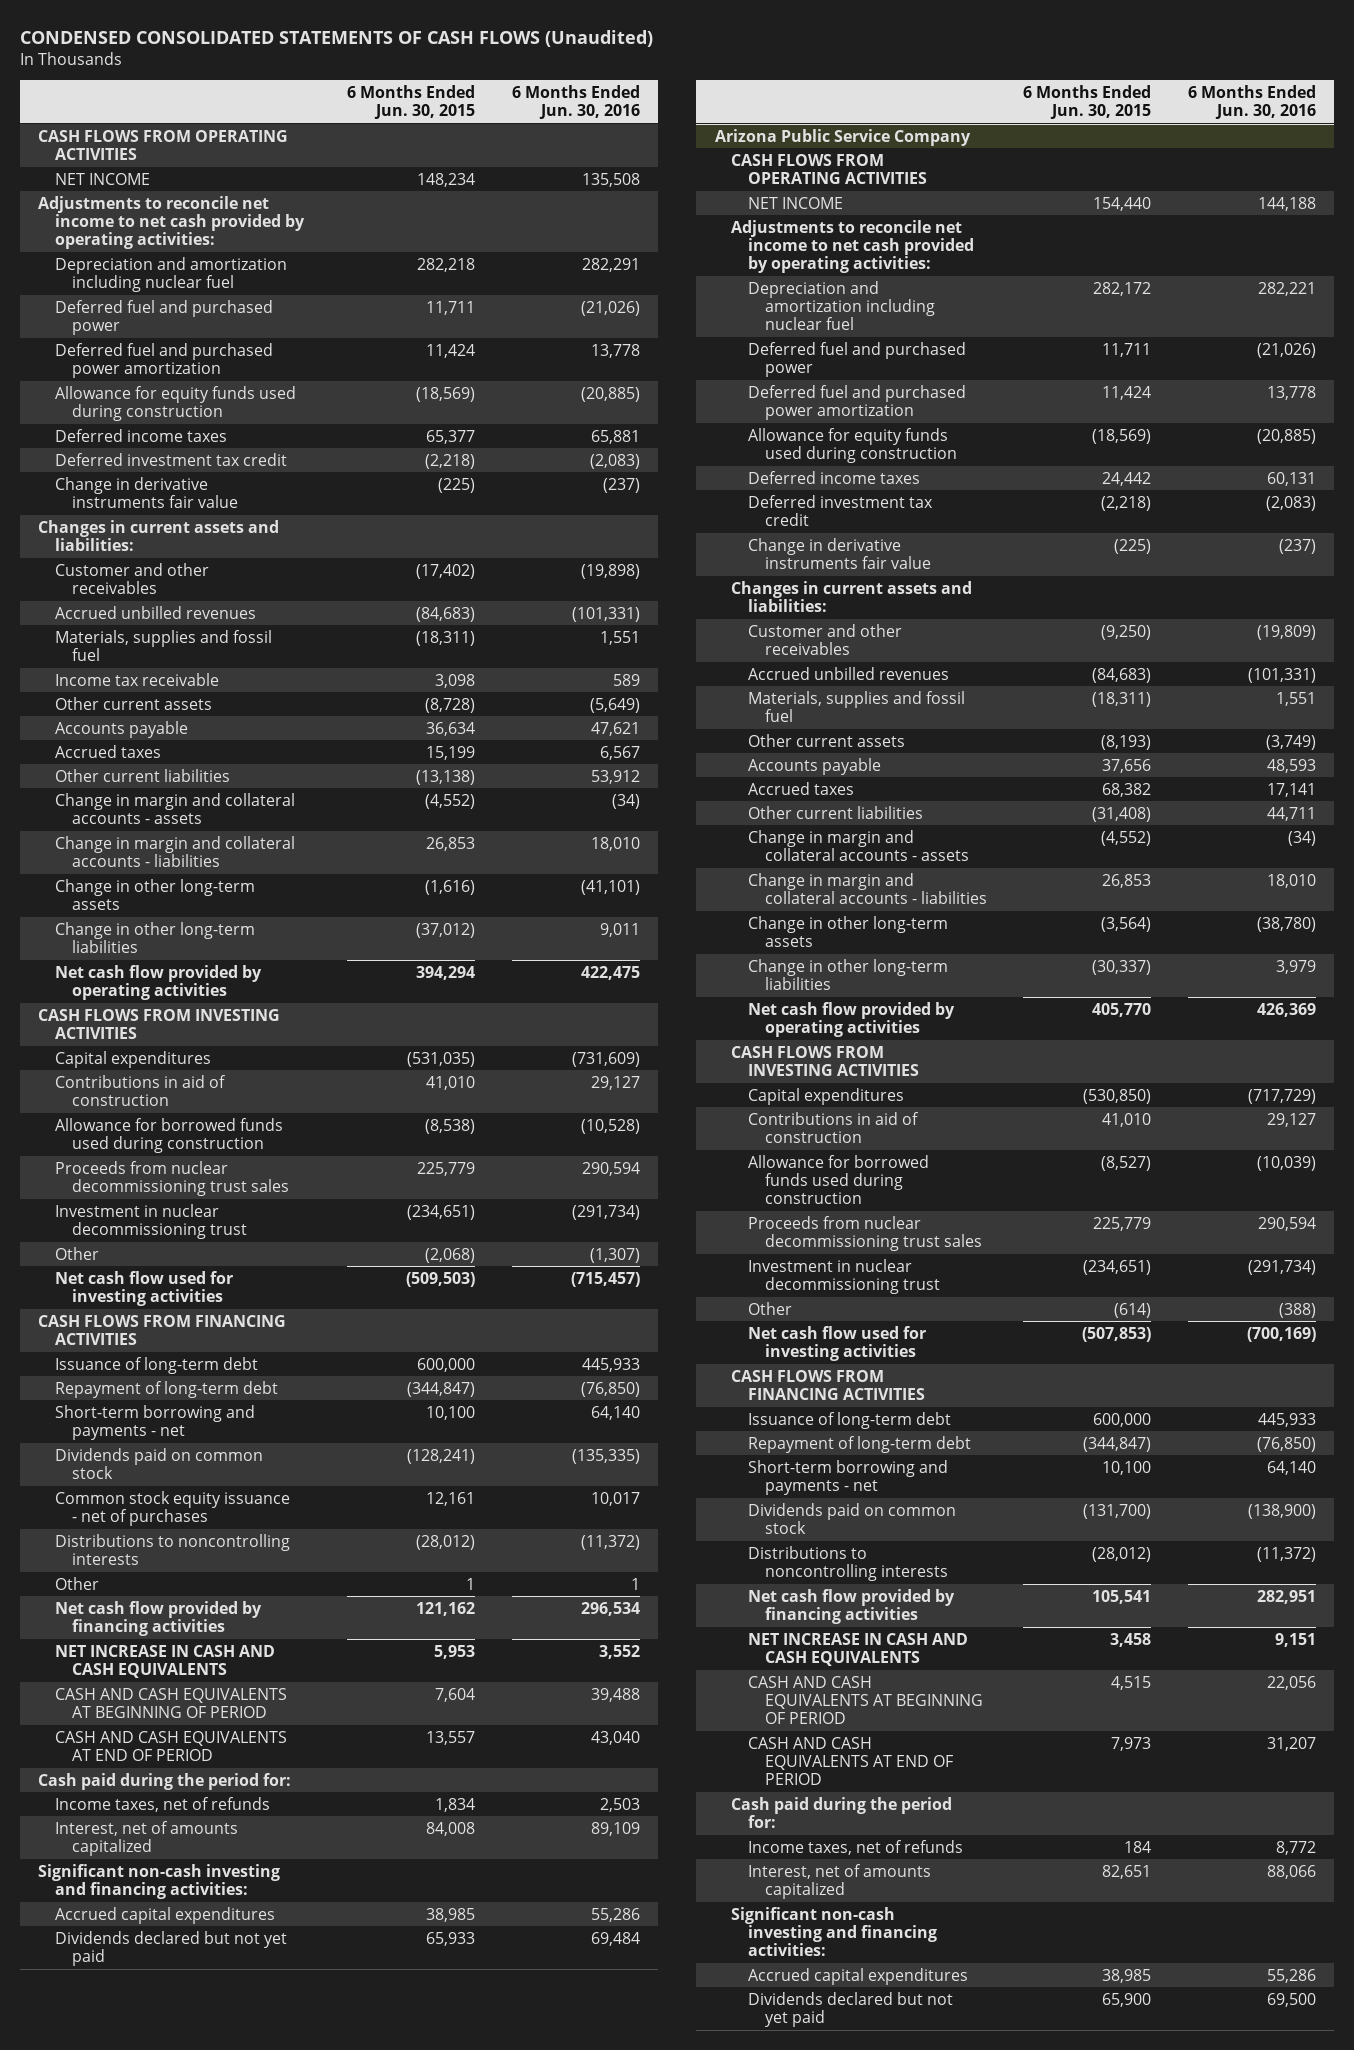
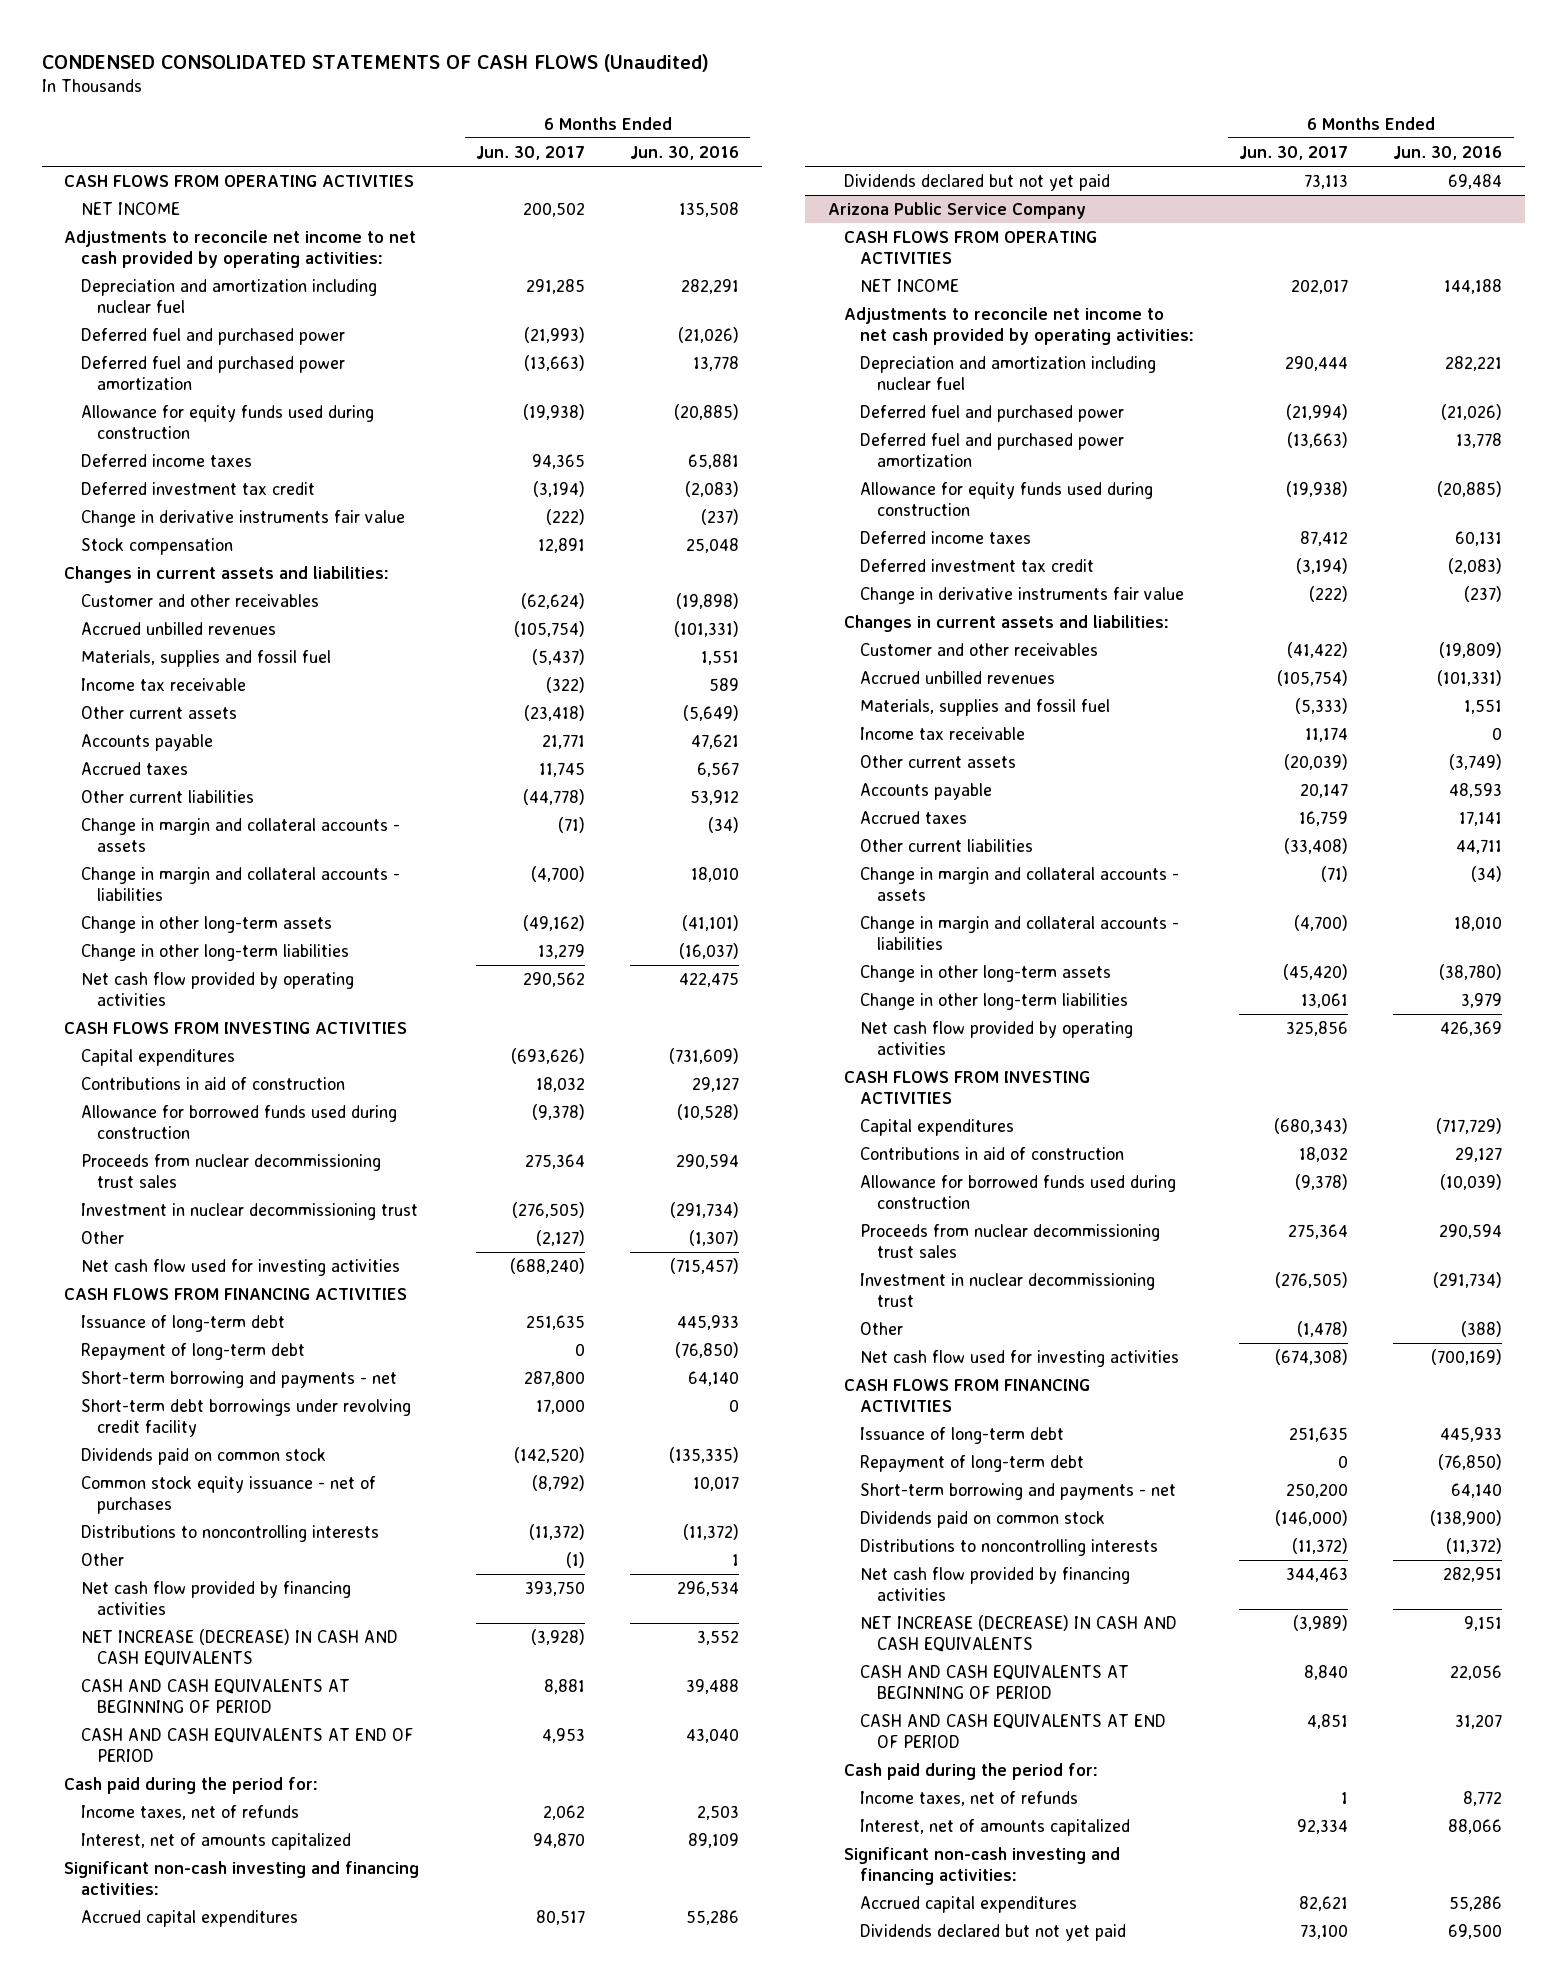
[347,84,476,119] 6 Months Ended Jun. 30, 2015 -> none
none -> [476,145,586,160] Jun. 30, 2017
none -> [80,538,233,556] Stock compensation
[599,922,640,937] 9,011 -> [679,943,740,960] (16,037)
none -> [80,1399,411,1437] Short-term debt borrowings under revolving credit facility
[55,1644,276,1678] NET INCREASE IN CASH AND CASH EQUIVALENTS -> [80,1629,398,1666] NET INCREASE (DECREASE) IN CASH AND CASH EQUIVALENTS
none -> [860,727,1026,741] Income tax receivable
[748,1632,969,1666] NET INCREASE IN CASH AND CASH EQUIVALENTS -> [860,1615,1178,1652] NET INCREASE (DECREASE) IN CASH AND CASH EQUIVALENTS

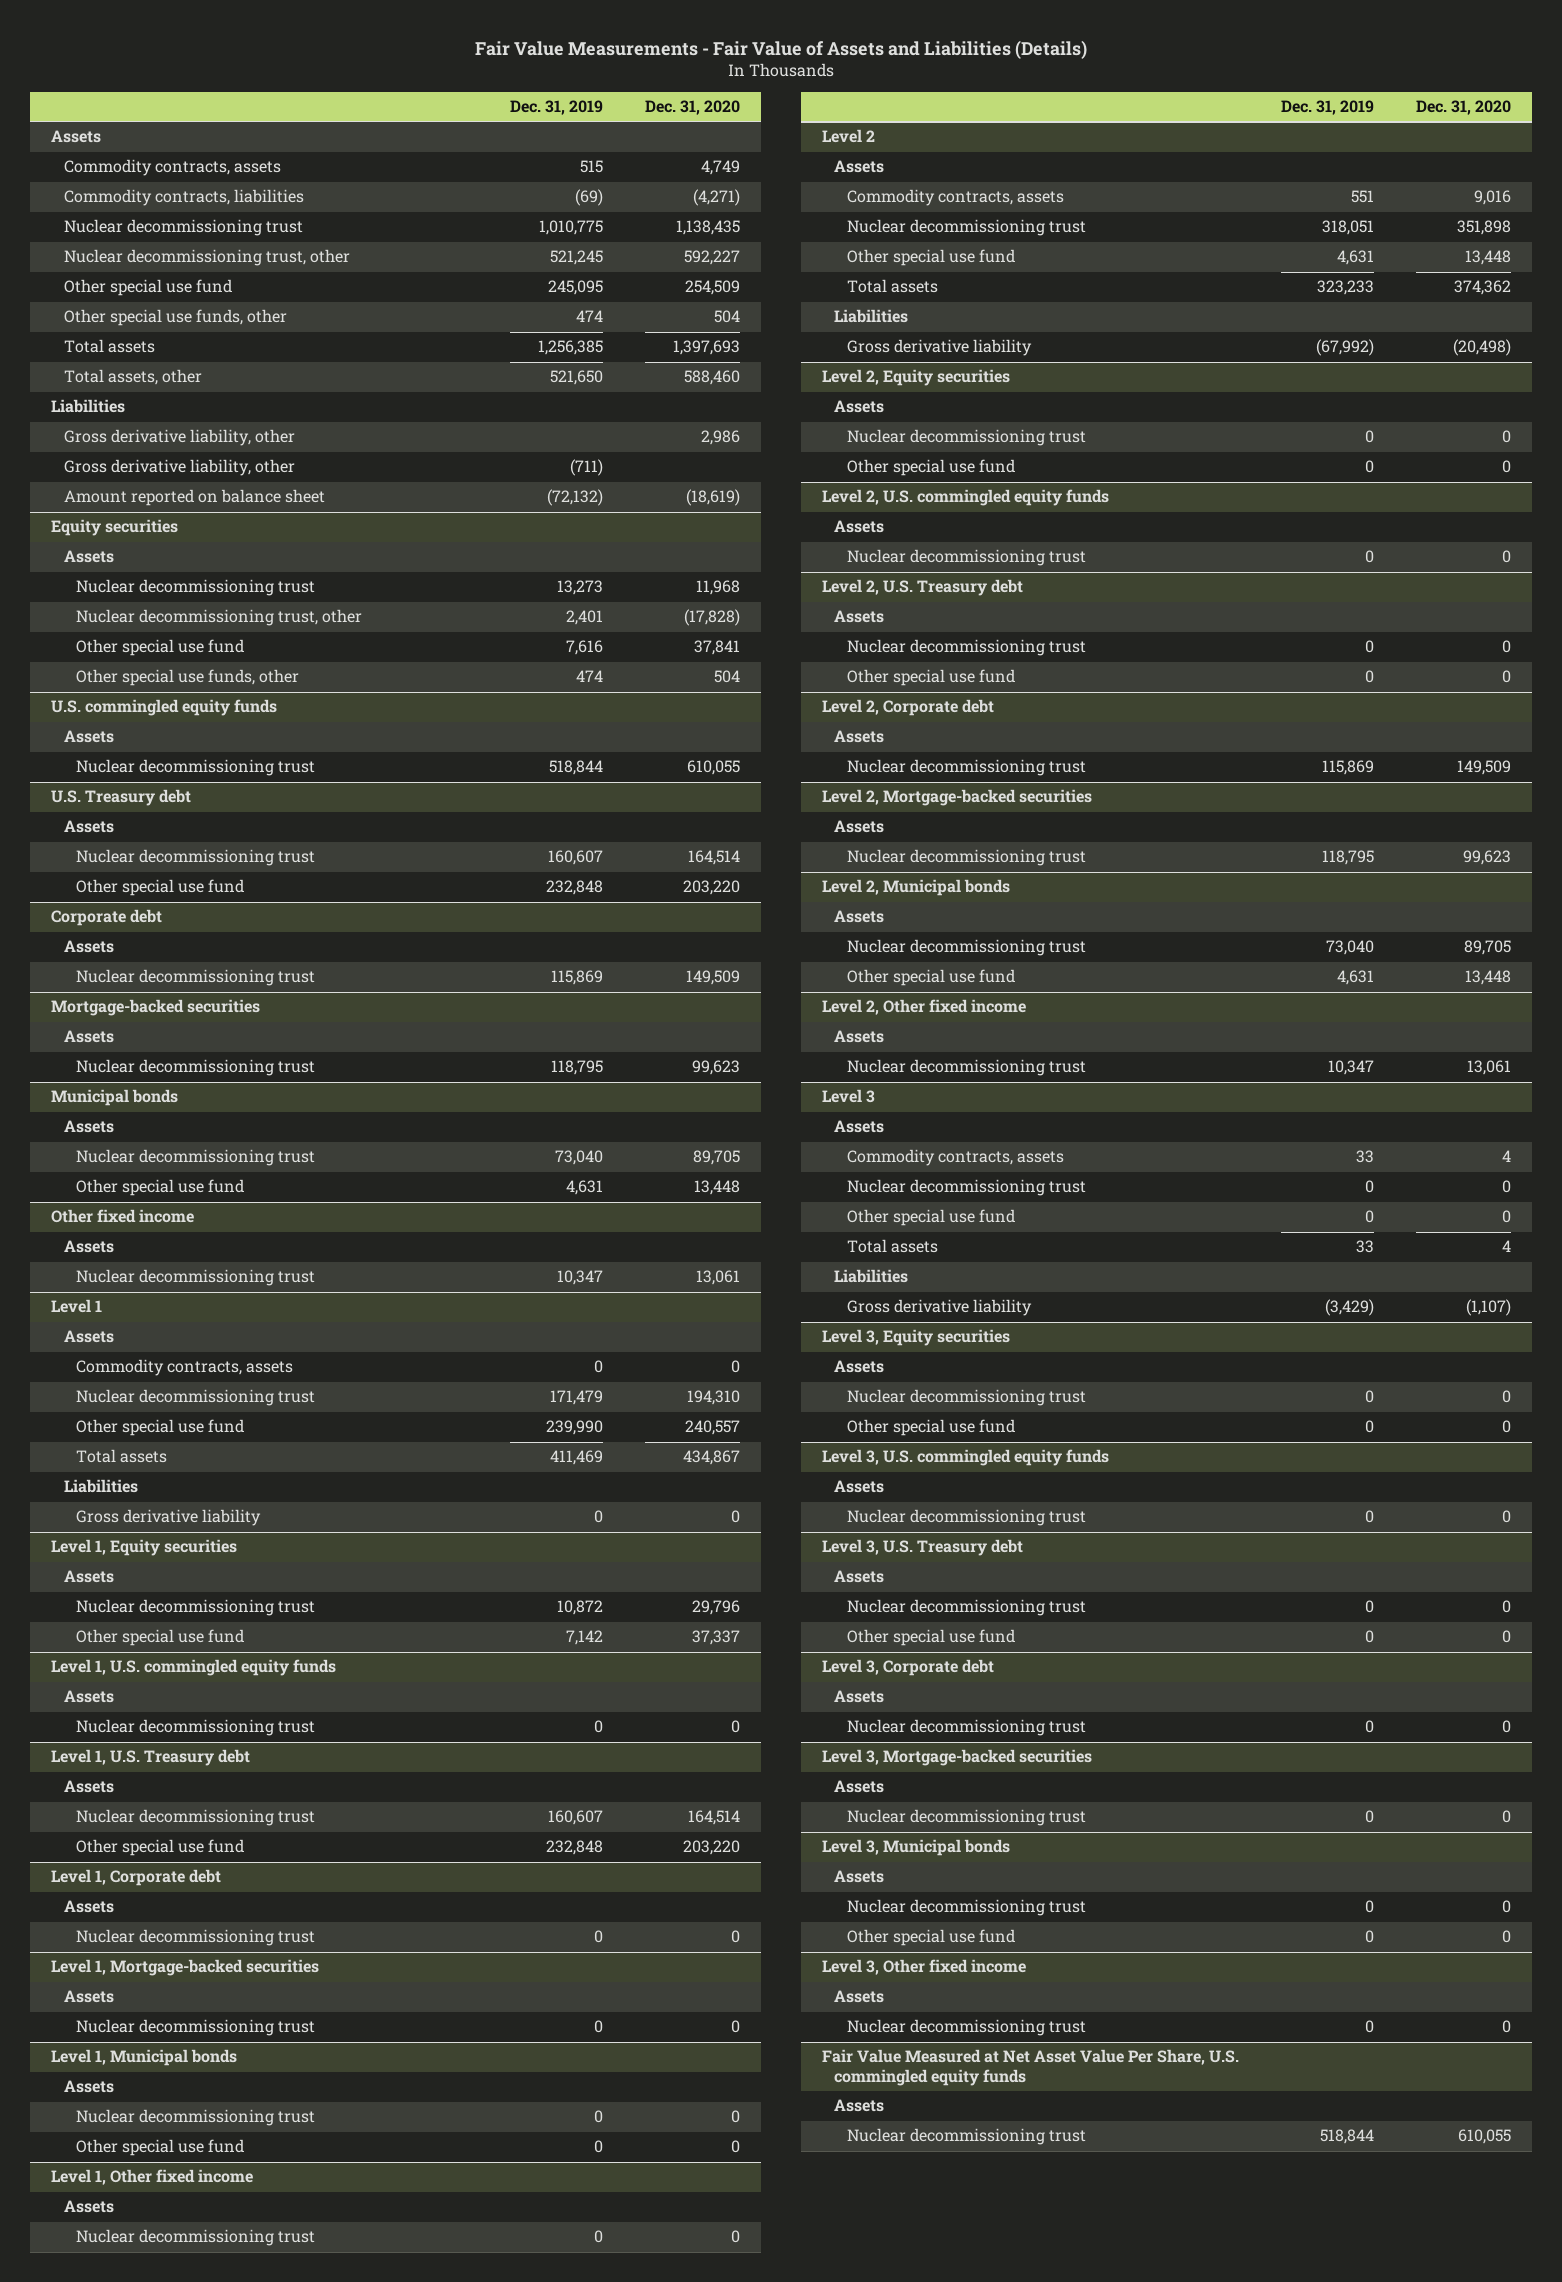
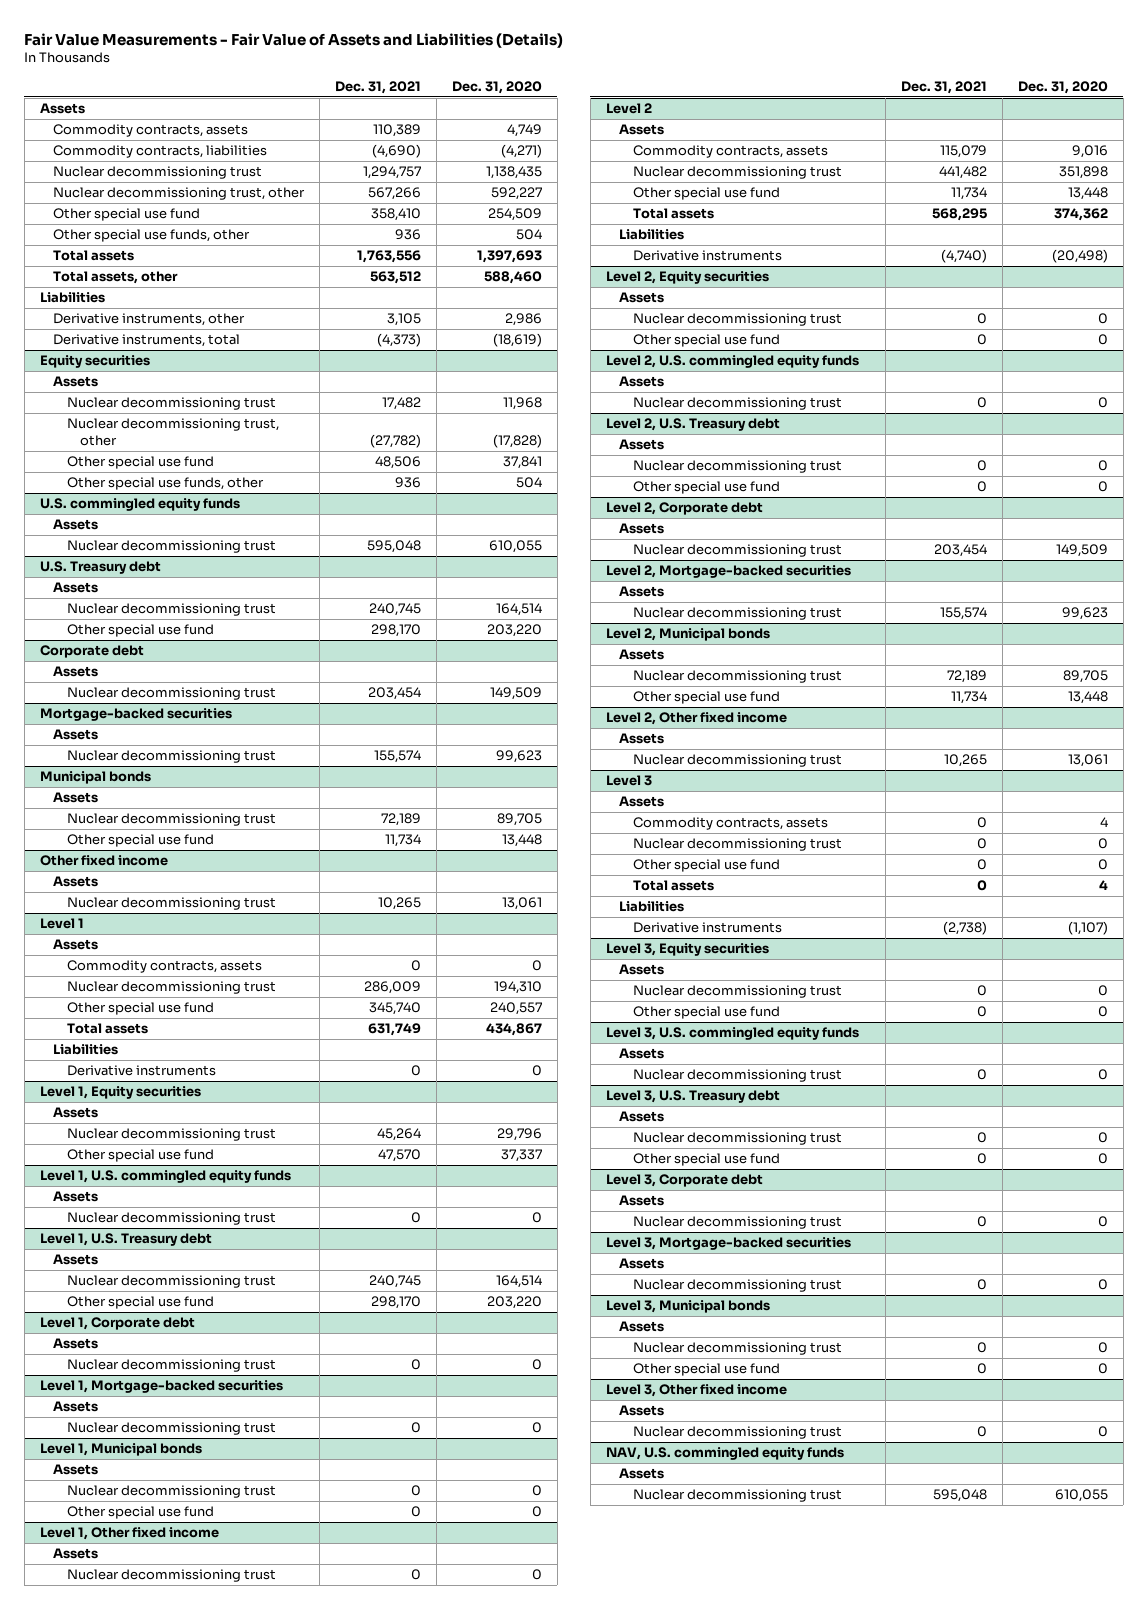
[510,100,604,116] Dec. 31, 2019 -> none
none -> [334,80,421,94] Dec. 31, 2021
[63,459,295,477] Gross derivative liability, other -> none
[63,429,295,447] Gross derivative liability, other -> [53,313,246,327] Derivative instruments, other
[63,489,325,507] Amount reported on balance sheet -> [53,334,241,348] Derivative instruments, total
[76,1509,262,1527] Gross derivative liability -> [66,1065,216,1077] Derivative instruments
[846,339,1032,357] Gross derivative liability -> [632,250,782,262] Derivative instruments
[846,1299,1032,1317] Gross derivative liability -> [632,922,782,934] Derivative instruments
[821,2049,1239,2087] Fair Value Measured at Net Asset Value Per Share, U.S. commingled equity funds -> none
none -> [605,1447,844,1461] NAV, U.S. commingled equity funds

